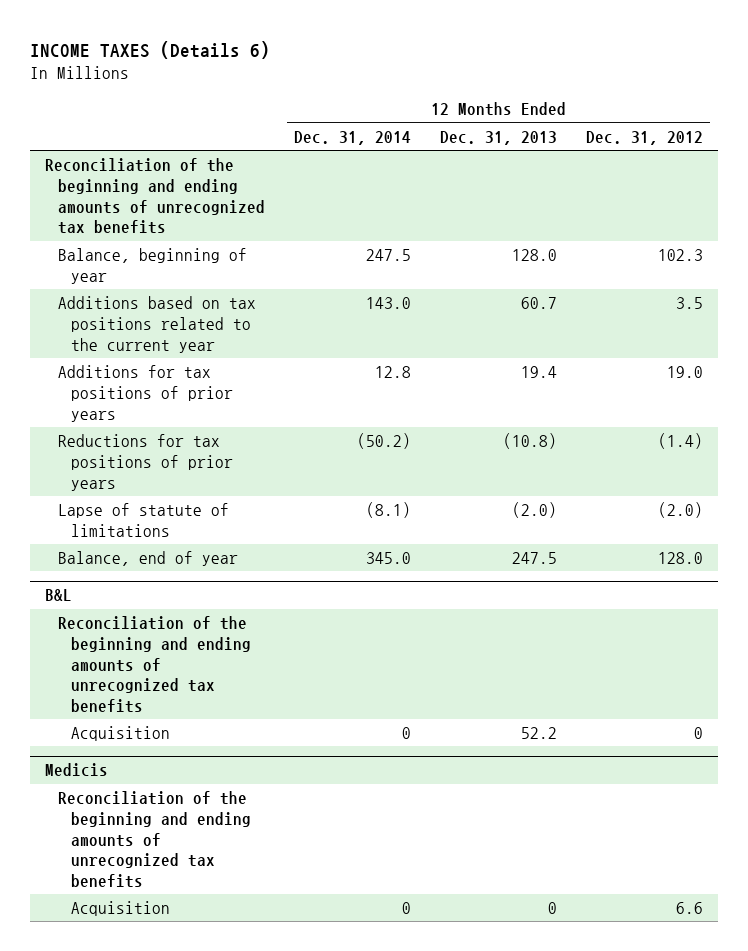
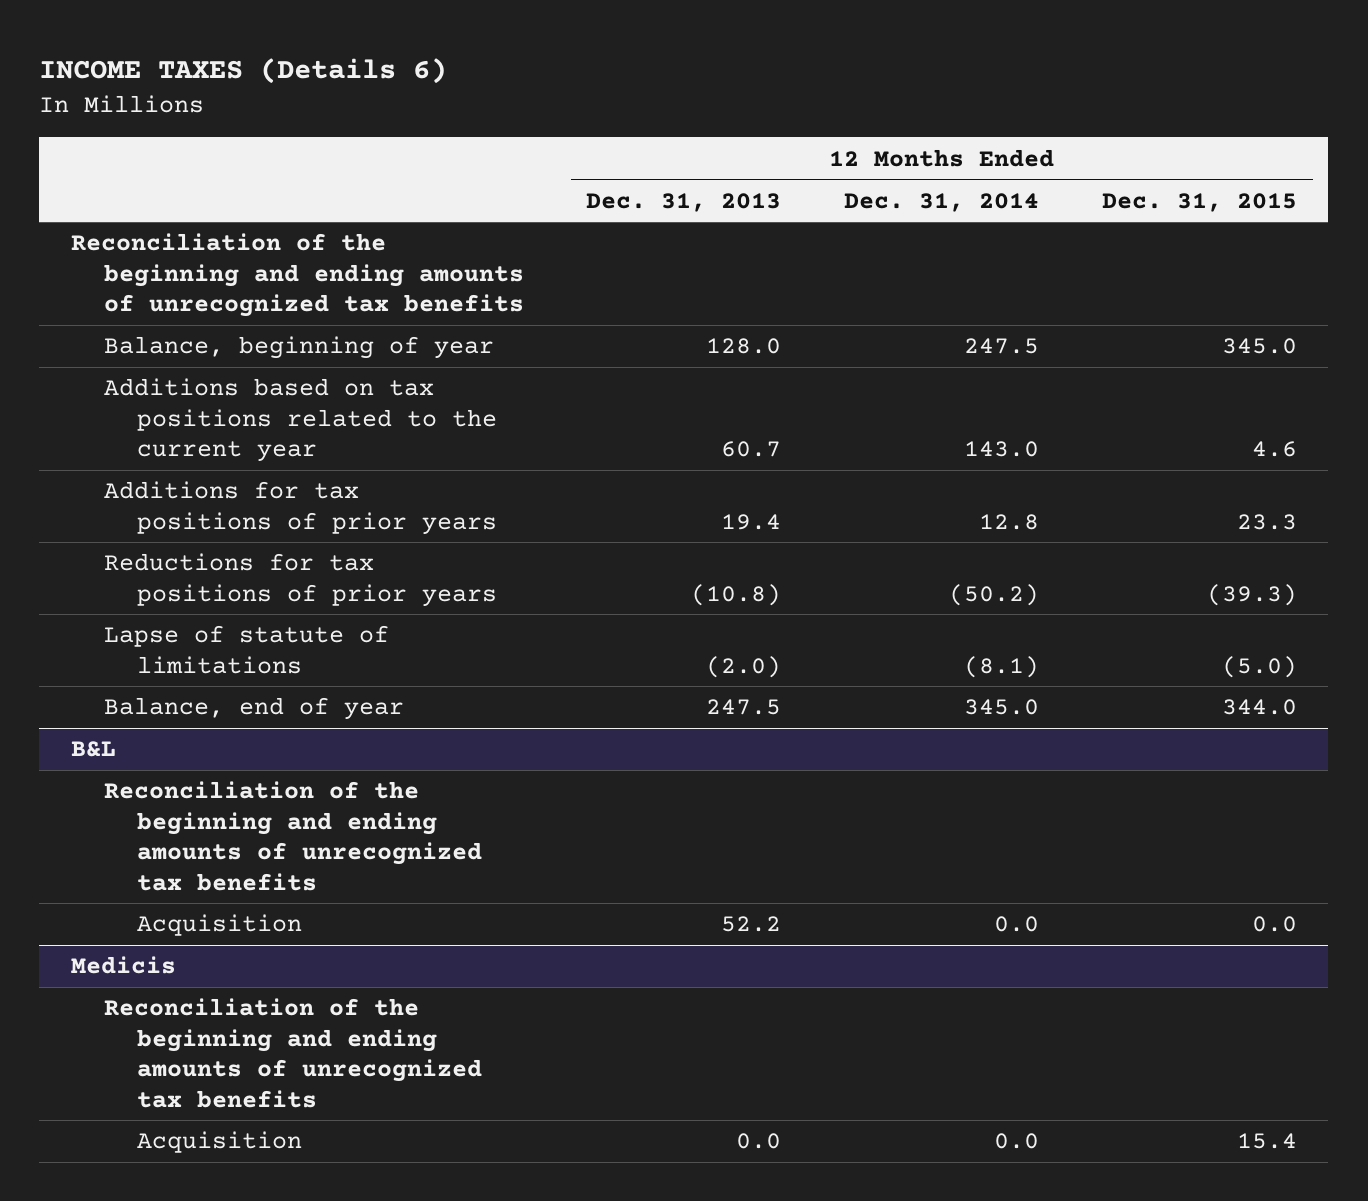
[586,130,704,145] Dec. 31, 2012 -> none
none -> [1101,192,1297,212] Dec. 31, 2015
[402,727,412,740] 0 -> [994,916,1040,933] 0.0
[402,902,412,915] 0 -> [994,1133,1040,1150] 0.0
[548,902,558,915] 0 -> [736,1133,782,1150] 0.0

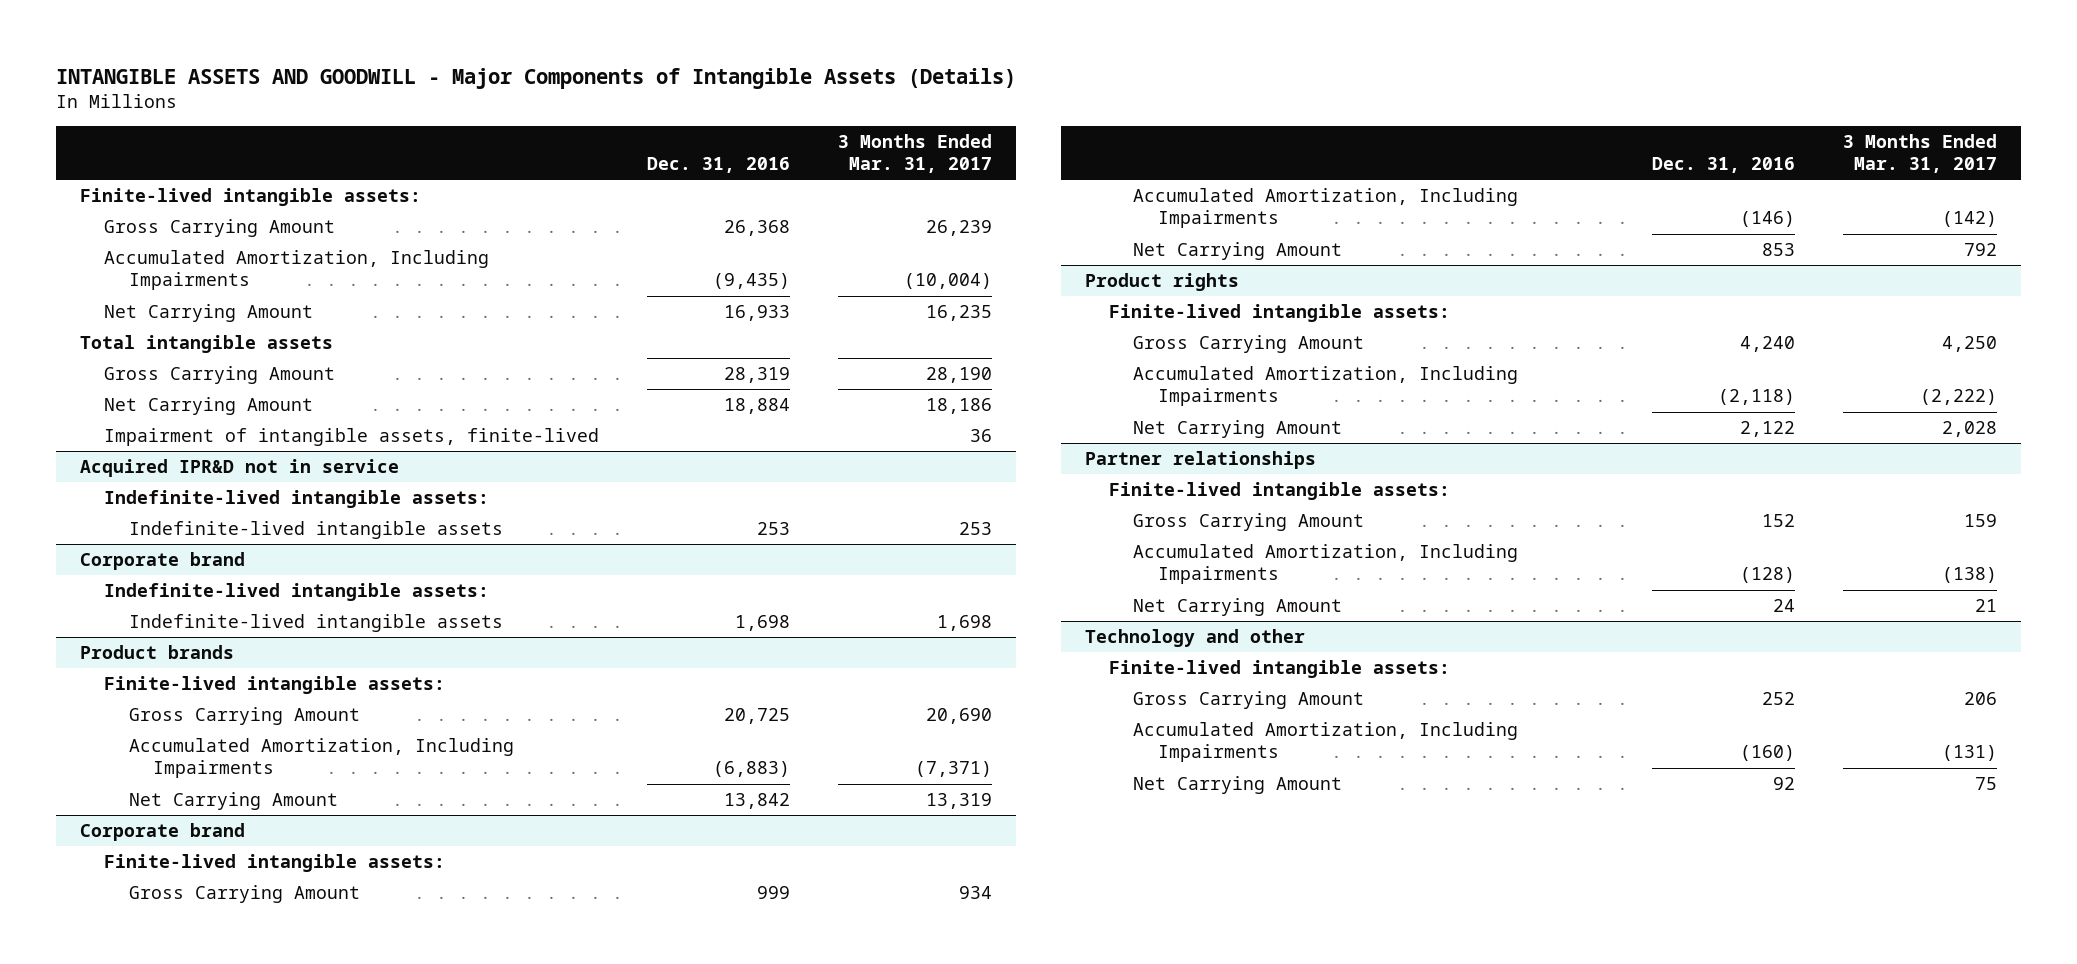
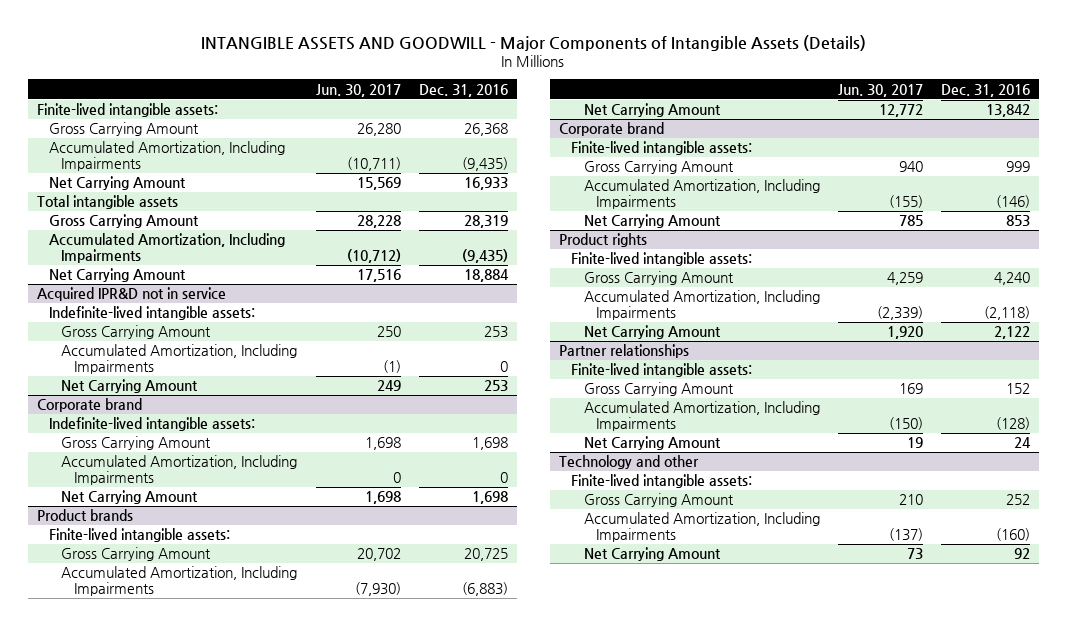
[838,133,993,174] 3 Months Ended Mar. 31, 2017 -> none
none -> [315,83,401,97] Jun. 30, 2017
none -> [49,233,286,264] Accumulated Amortization, Including Impairments
[104,428,600,447] Impairment of intangible assets, finite-lived -> none
none -> [61,325,212,340] Gross Carrying Amount
none -> [61,344,298,375] Accumulated Amortization, Including Impairments
[128,521,503,540] Indefinite-lived intangible assets -> [61,379,199,394] Net Carrying Amount
none -> [61,436,212,451] Gross Carrying Amount
none -> [61,455,298,486] Accumulated Amortization, Including Impairments
[128,614,503,633] Indefinite-lived intangible assets -> [61,490,199,505] Net Carrying Amount

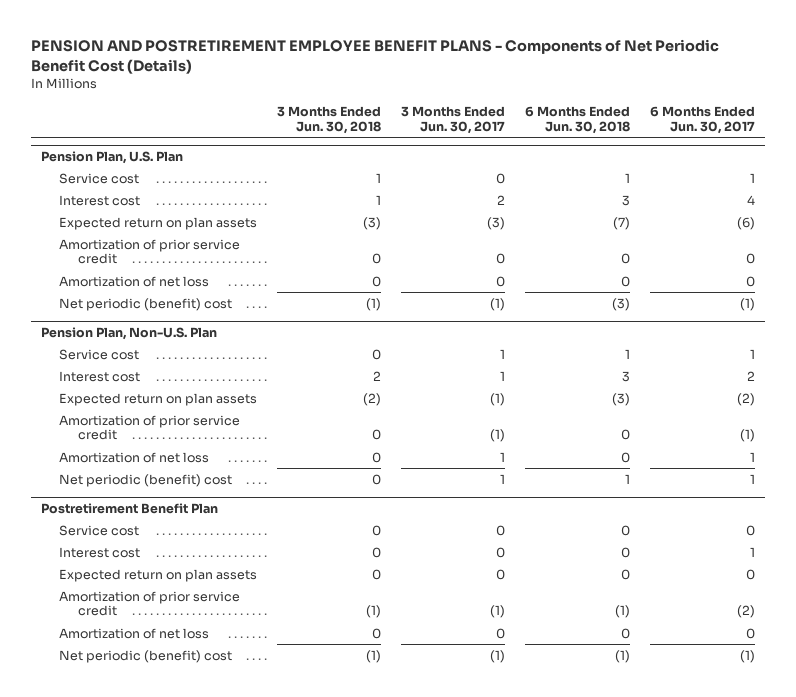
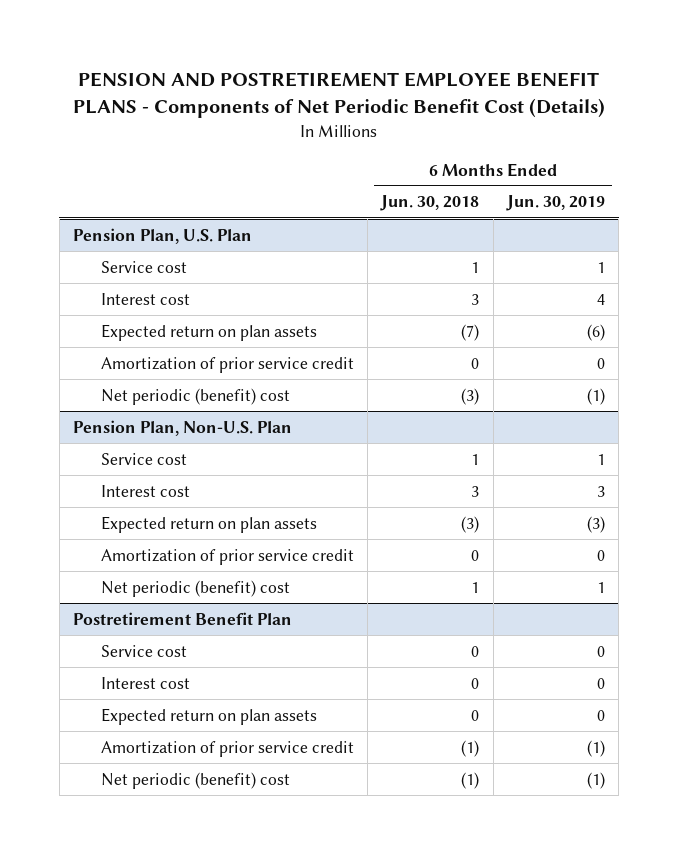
[277,106,382,135] 3 Months Ended Jun. 30, 2018 -> none
[401,106,506,135] 3 Months Ended Jun. 30, 2017 -> none
[650,106,756,135] 6 Months Ended Jun. 30, 2017 -> none
none -> [505,195,605,212] Jun. 30, 2019
[59,275,210,287] Amortization of net loss -> none
[59,451,210,463] Amortization of net loss -> none
[59,627,210,639] Amortization of net loss -> none

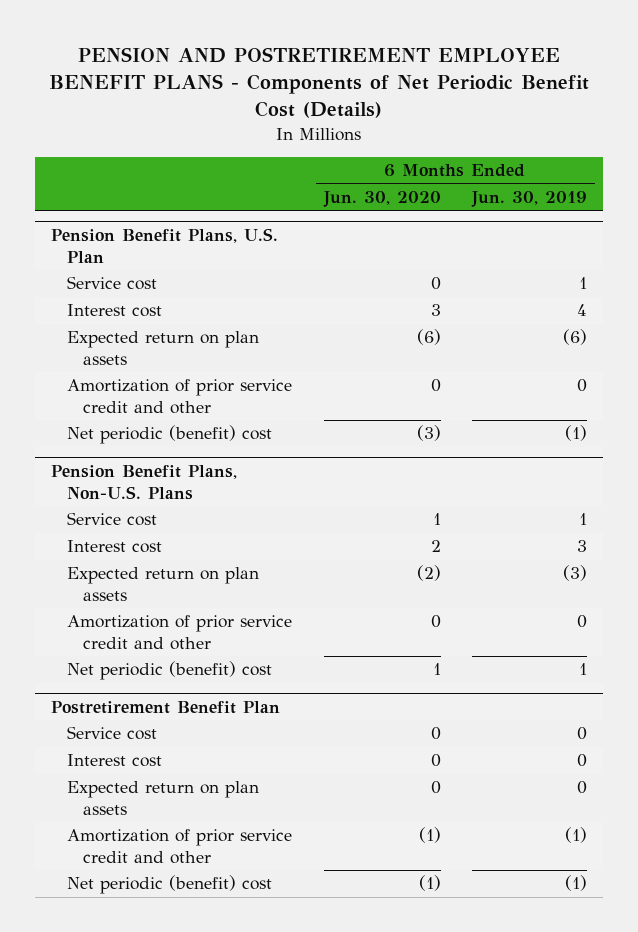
[380,195,480,212] Jun. 30, 2018 -> none
none -> [322,190,441,207] Jun. 30, 2020
[73,227,253,244] Pension Plan, U.S. Plan -> [50,228,278,263] Pension Benefit Plans, U.S. Plan
[100,356,354,373] Amortization of prior service credit -> [66,379,292,415] Amortization of prior service credit and other
[73,419,293,436] Pension Plan, Non-U.S. Plan -> [50,465,237,500] Pension Benefit Plans, Non-U.S. Plans
[100,548,354,565] Amortization of prior service credit -> [66,615,292,651] Amortization of prior service credit and other
[100,740,354,757] Amortization of prior service credit -> [66,829,292,865] Amortization of prior service credit and other

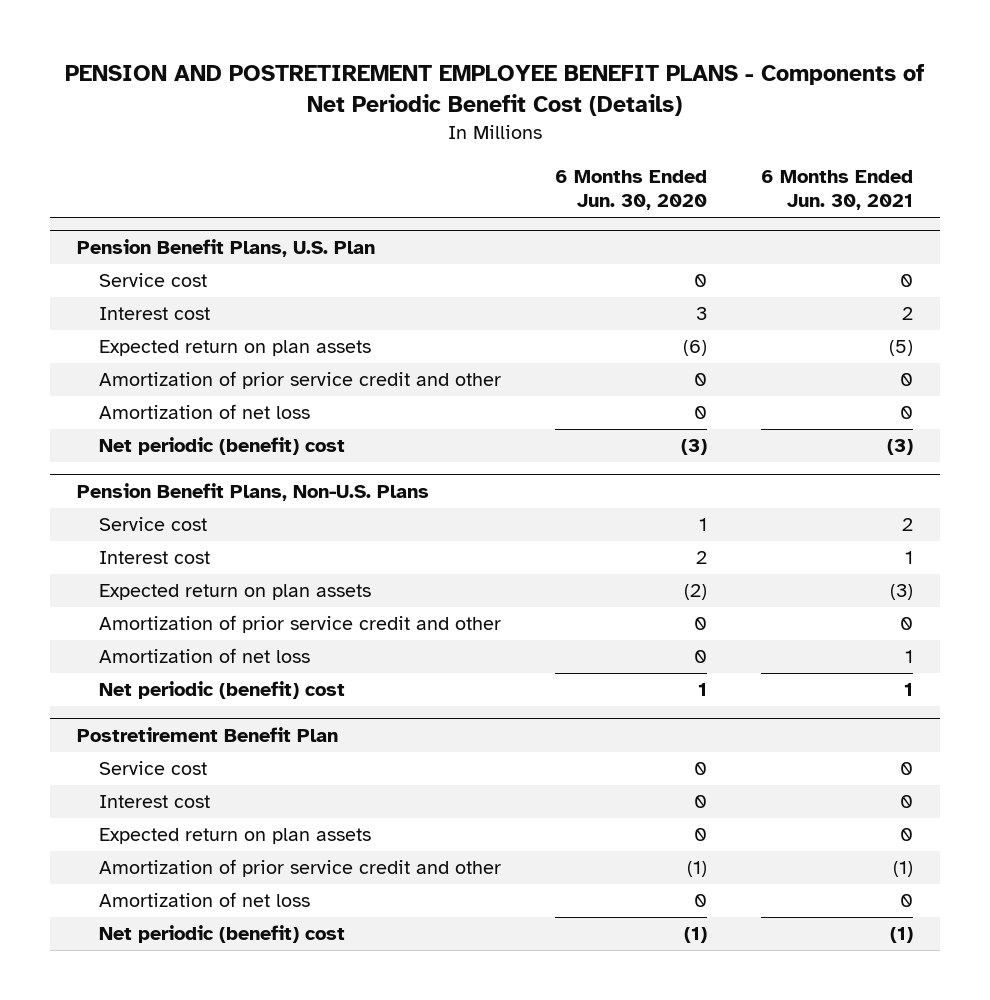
[471,190,588,207] Jun. 30, 2019 -> none
none -> [760,169,913,211] 6 Months Ended Jun. 30, 2021
none -> [98,404,310,420] Amortization of net loss
none -> [98,648,310,664] Amortization of net loss
none -> [98,892,310,908] Amortization of net loss

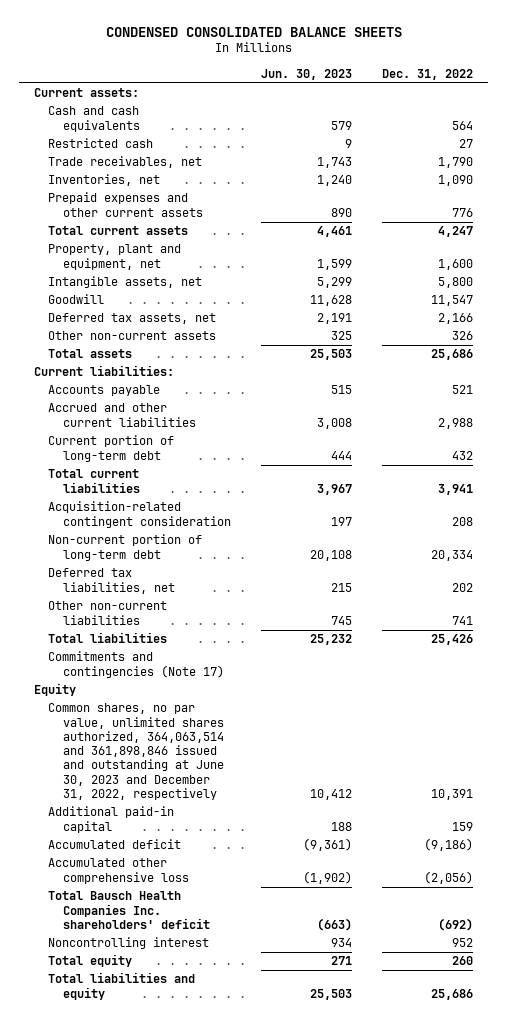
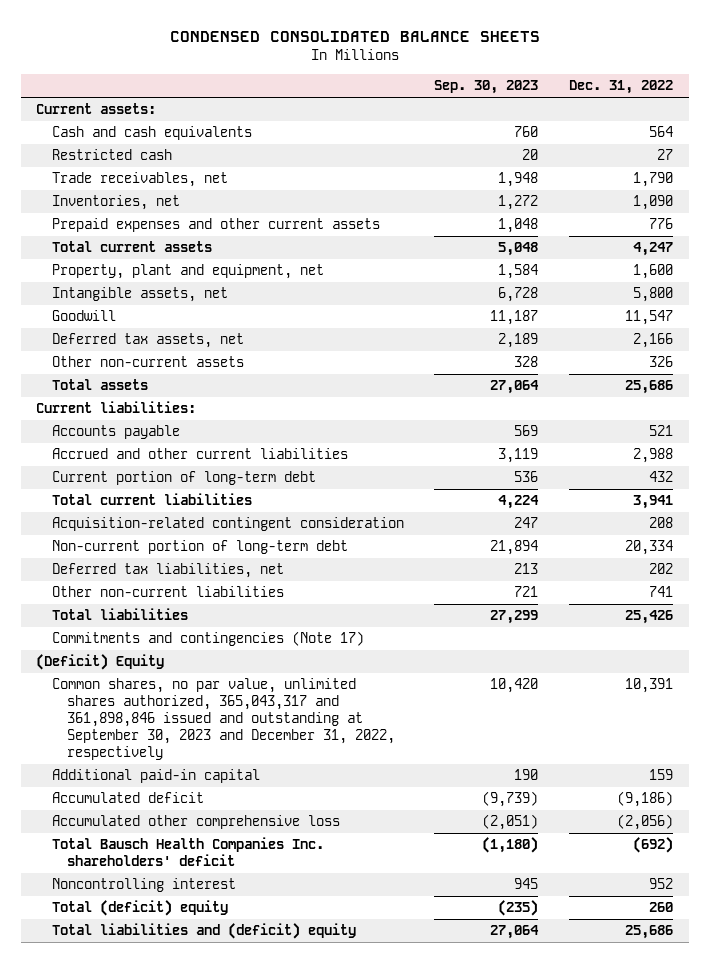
[261,68,353,80] Jun. 30, 2023 -> none
none -> [434,80,539,95] Sep. 30, 2023
[33,683,76,697] Equity -> [36,654,165,671] (Deficit) Equity
[48,703,225,800] Common shares, no par value, unlimited shares authorized, 364,063,514 and 361,898,846 issued and outstanding at June 30, 2023 and December 31, 2022, respectively -> [51,678,395,761] Common shares, no par value, unlimited shares authorized, 365,043,317 and 361,898,846 issued and outstanding at September 30, 2023 and December 31, 2022, respectively
[48,954,133,968] Total equity -> [51,900,228,917] Total (deficit) equity
[48,972,196,1000] Total liabilities and equity -> [51,923,356,940] Total liabilities and (deficit) equity

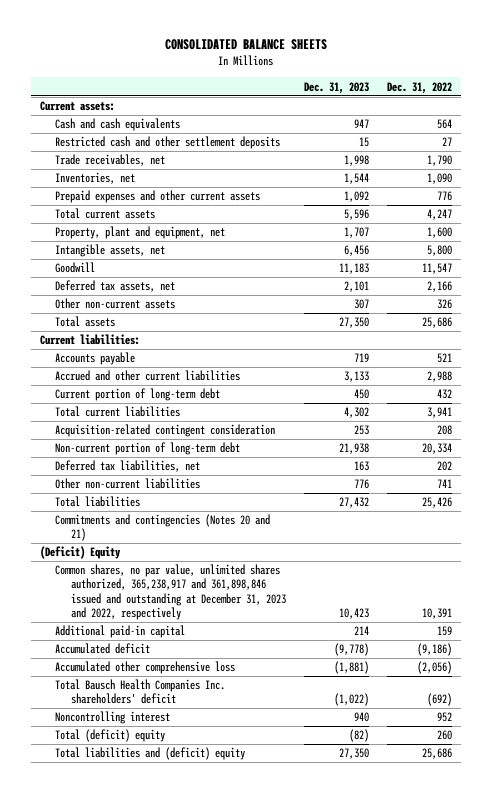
[169,30,540,42] CONDENSED CONSOLIDATED BALANCE SHEETS -> [164,39,327,51] CONSOLIDATED BALANCE SHEETS
[434,80,539,95] Sep. 30, 2023 -> none
none -> [304,81,370,94] Dec. 31, 2023
[51,149,172,161] Restricted cash -> none
none -> [55,136,281,150] Restricted cash and other settlement deposits
[51,631,364,647] Commitments and contingencies (Note 17) -> [55,514,271,542] Commitments and contingencies (Notes 20 and 21)
[51,678,395,761] Common shares, no par value, unlimited shares authorized, 365,043,317 and 361,898,846 issued and outstanding at September 30, 2023 and December 31, 2022, respectively -> [55,564,287,620] Common shares, no par value, unlimited shares authorized, 365,238,917 and 361,898,846 issued and outstanding at December 31, 2023 and 2022, respectively

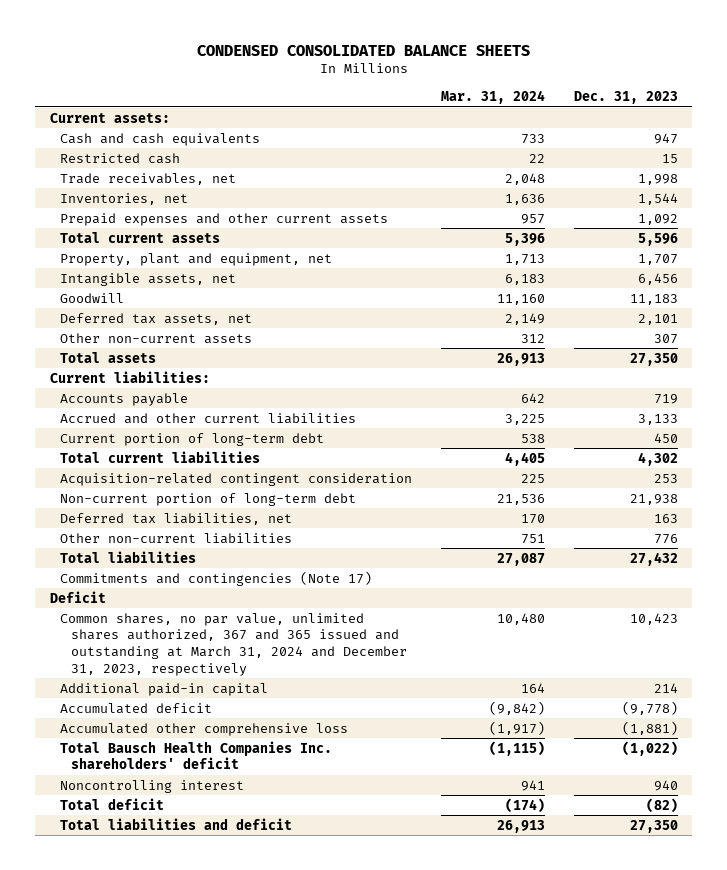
[164,39,327,51] CONSOLIDATED BALANCE SHEETS -> [196,44,530,56] CONDENSED CONSOLIDATED BALANCE SHEETS
[386,81,452,94] Dec. 31, 2022 -> none
none -> [441,90,546,105] Mar. 31, 2024
[55,136,281,150] Restricted cash and other settlement deposits -> none
none -> [60,152,181,164] Restricted cash
[55,514,271,542] Commitments and contingencies (Notes 20 and 21) -> [60,570,373,586] Commitments and contingencies (Note 17)
[39,546,121,560] (Deficit) Equity -> [49,590,106,603] Deficit
[55,564,287,620] Common shares, no par value, unlimited shares authorized, 365,238,917 and 361,898,846 issued and outstanding at December 31, 2023 and 2022, respectively -> [60,612,408,676] Common shares, no par value, unlimited shares authorized, 367 and 365 issued and outstanding at March 31, 2024 and December 31, 2023, respectively
[55,729,166,743] Total (deficit) equity -> [60,797,165,810] Total deficit
[55,747,246,761] Total liabilities and (deficit) equity -> [60,817,293,830] Total liabilities and deficit

